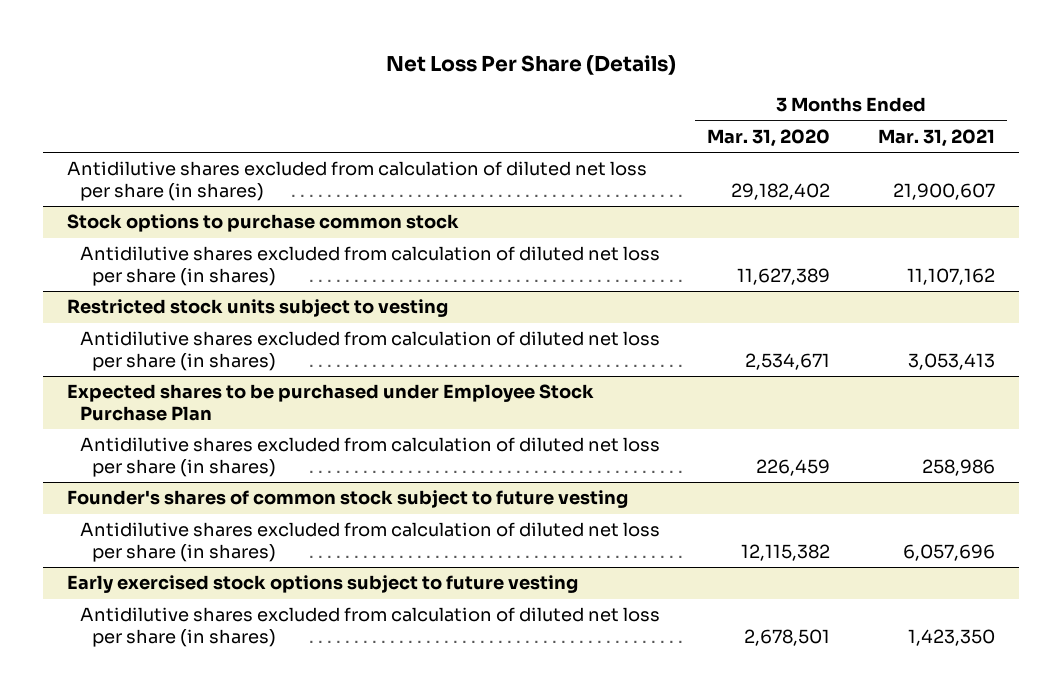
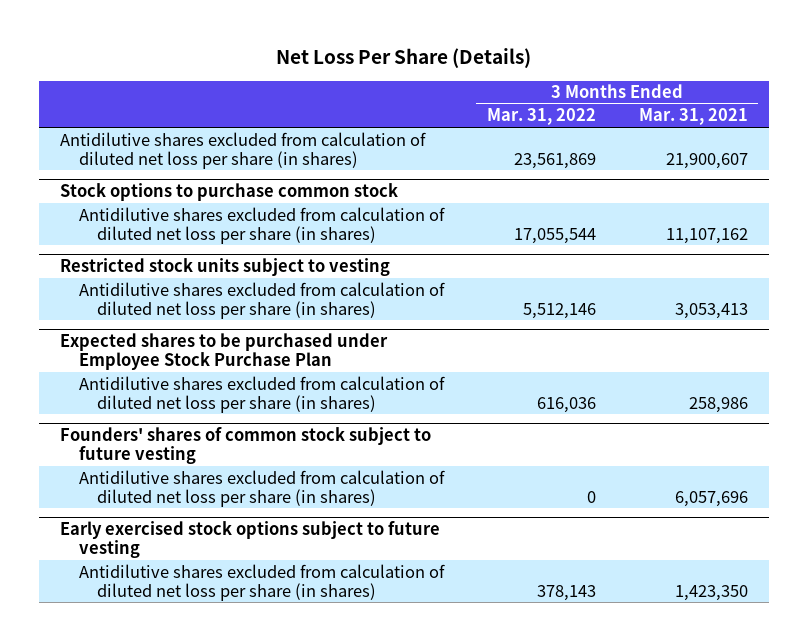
[707,128,831,147] Mar. 31, 2020 -> none
none -> [486,108,596,126] Mar. 31, 2022
[66,490,628,509] Founder's shares of common stock subject to future vesting -> [60,427,432,465] Founders' shares of common stock subject to future vesting

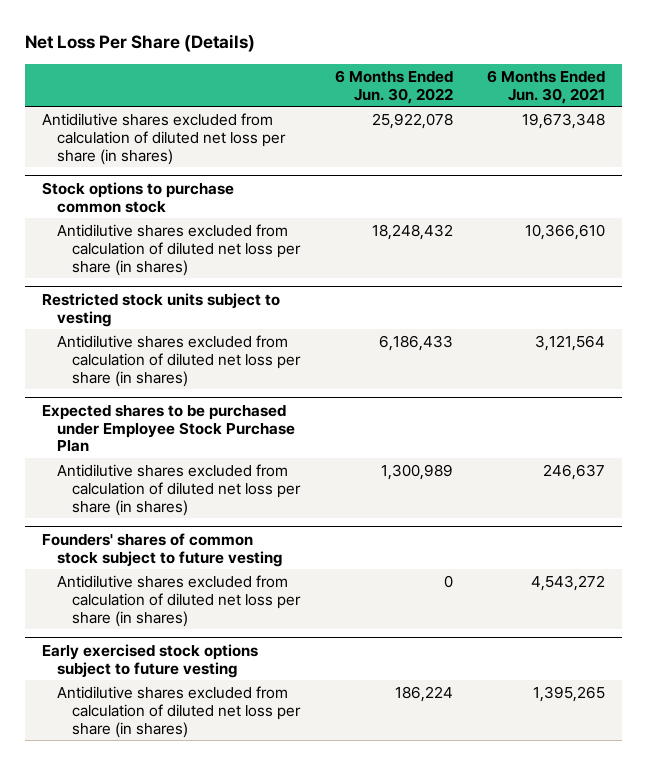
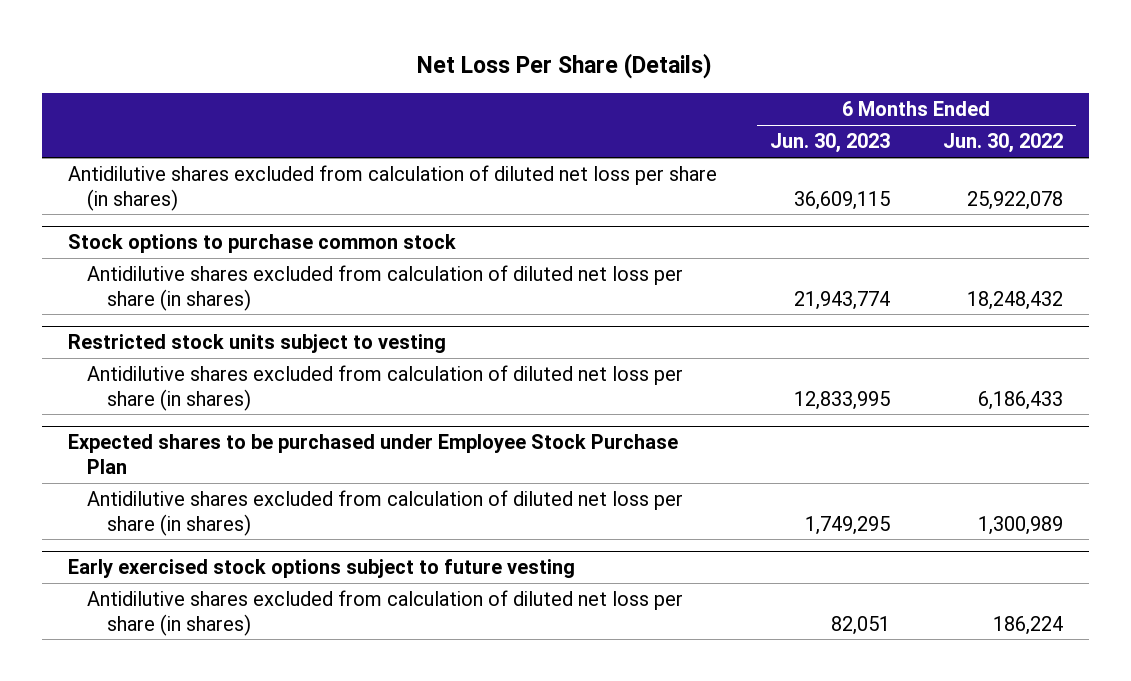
[486,69,605,104] 6 Months Ended Jun. 30, 2021 -> none
none -> [769,133,890,154] Jun. 30, 2023
[41,532,283,567] Founders' shares of common stock subject to future vesting -> none
[57,574,302,627] Antidilutive shares excluded from calculation of diluted net loss per share (in shares) -> none

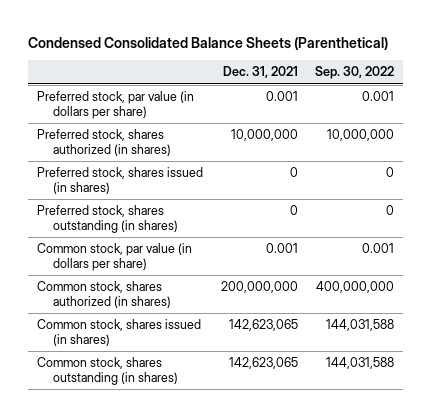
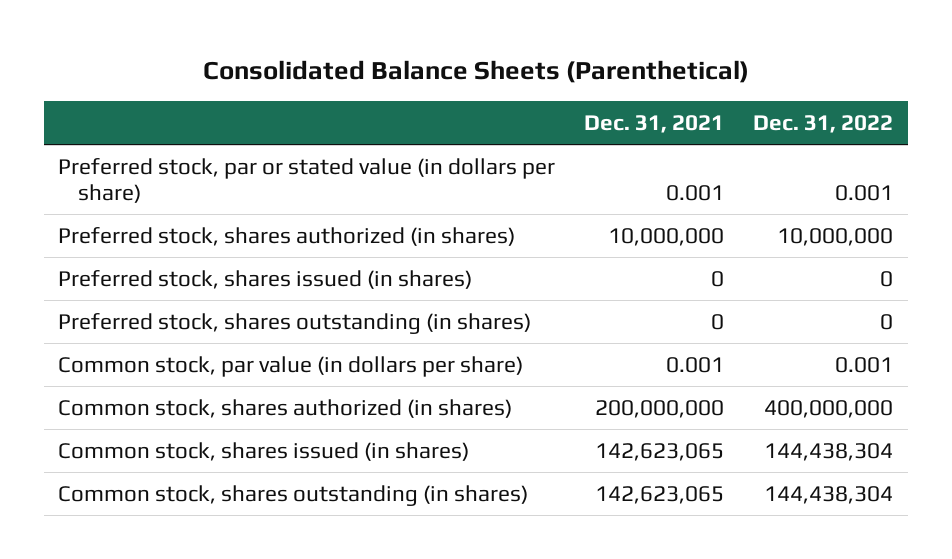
[28,36,389,50] Condensed Consolidated Balance Sheets (Parenthetical) -> [202,59,749,83] Consolidated Balance Sheets (Parenthetical)
[315,66,395,80] Sep. 30, 2022 -> none
none -> [753,114,894,133] Dec. 31, 2022
[37,91,195,119] Preferred stock, par value (in dollars per share) -> [58,157,556,204] Preferred stock, par or stated value (in dollars per share)

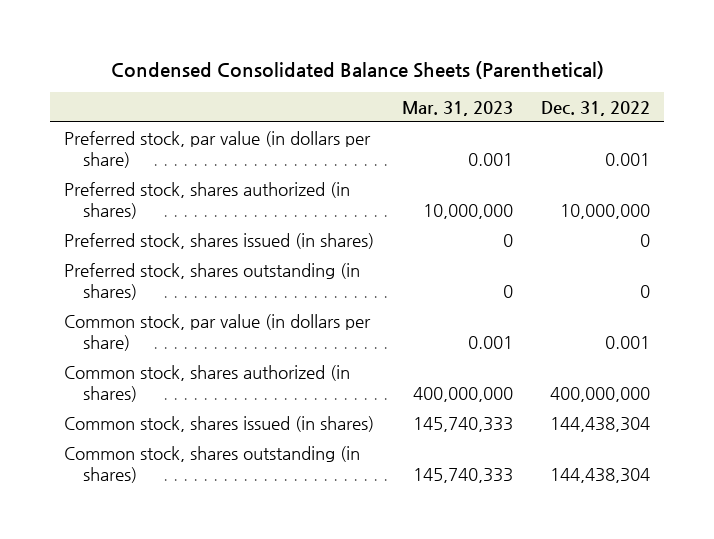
[202,59,749,83] Consolidated Balance Sheets (Parenthetical) -> [111,60,605,79] Condensed Consolidated Balance Sheets (Parenthetical)
[584,114,725,133] Dec. 31, 2021 -> none
none -> [402,100,514,116] Mar. 31, 2023
[58,157,556,204] Preferred stock, par or stated value (in dollars per share) -> [63,130,371,168] Preferred stock, par value (in dollars per share)

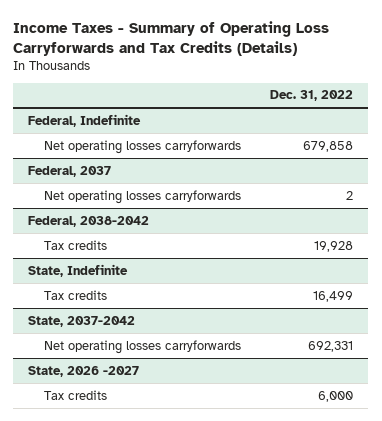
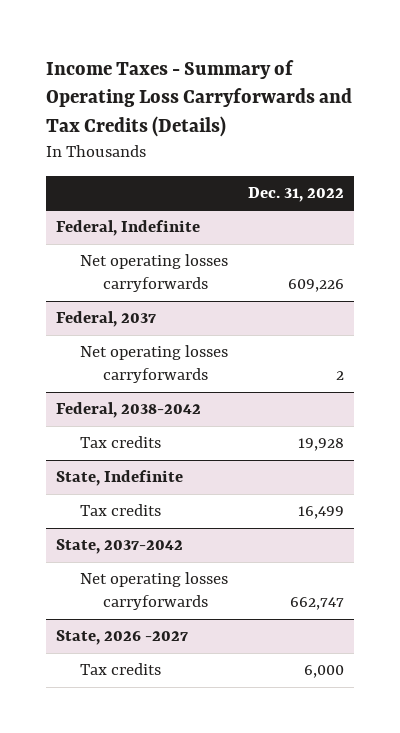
[303,140,354,152] 679,858 -> [287,279,344,293] 609,226
[308,340,354,352] 692,331 -> [289,597,344,611] 662,747

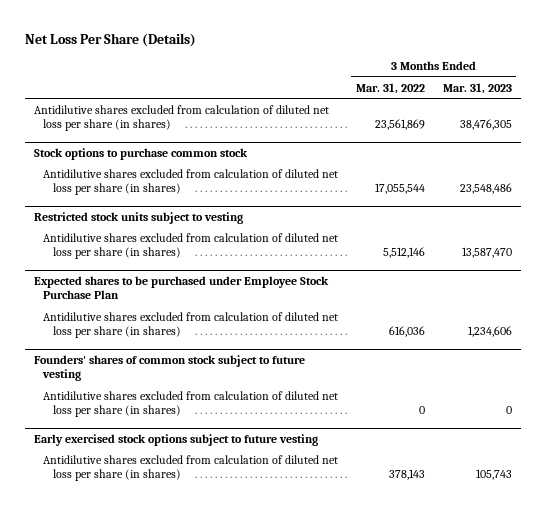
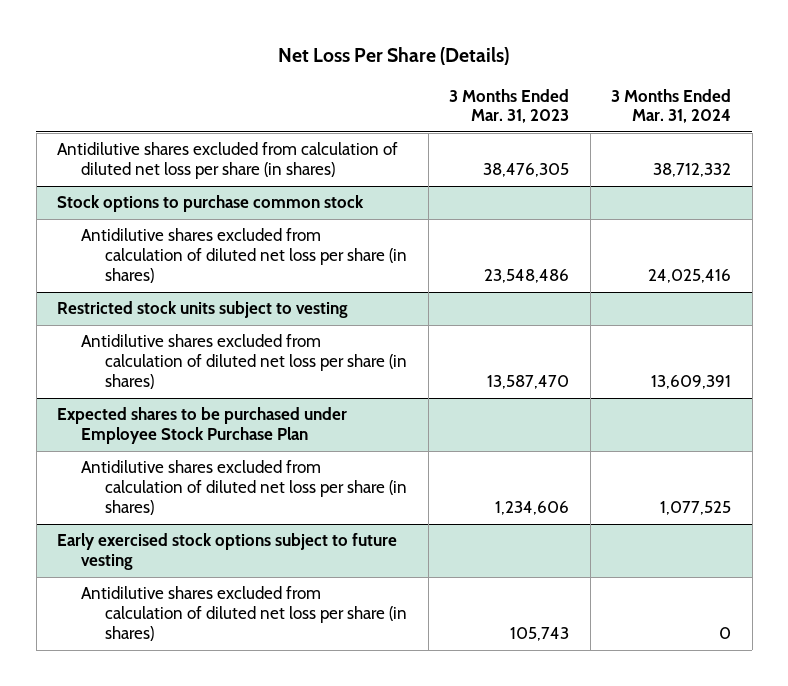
[355,82,425,94] Mar. 31, 2022 -> none
none -> [611,88,732,124] 3 Months Ended Mar. 31, 2024
[33,354,305,382] Founders' shares of common stock subject to future vesting -> none
[43,390,339,418] Antidilutive shares excluded from calculation of diluted net loss per share (in shares) -> none

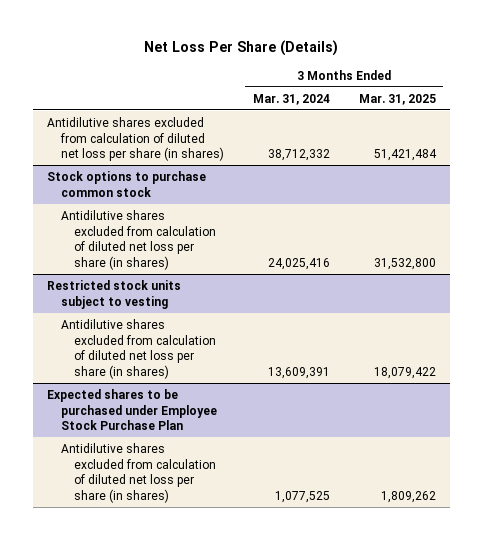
[449,88,570,124] 3 Months Ended Mar. 31, 2023 -> none
none -> [358,93,436,105] Mar. 31, 2025
[57,533,398,571] Early exercised stock options subject to future vesting -> none
[81,586,408,642] Antidilutive shares excluded from calculation of diluted net loss per share (in shares) -> none

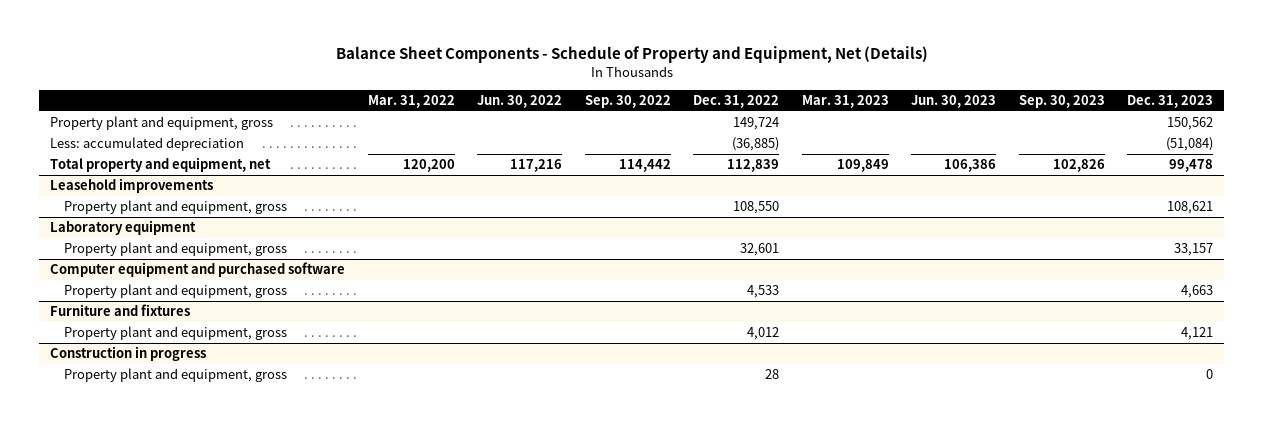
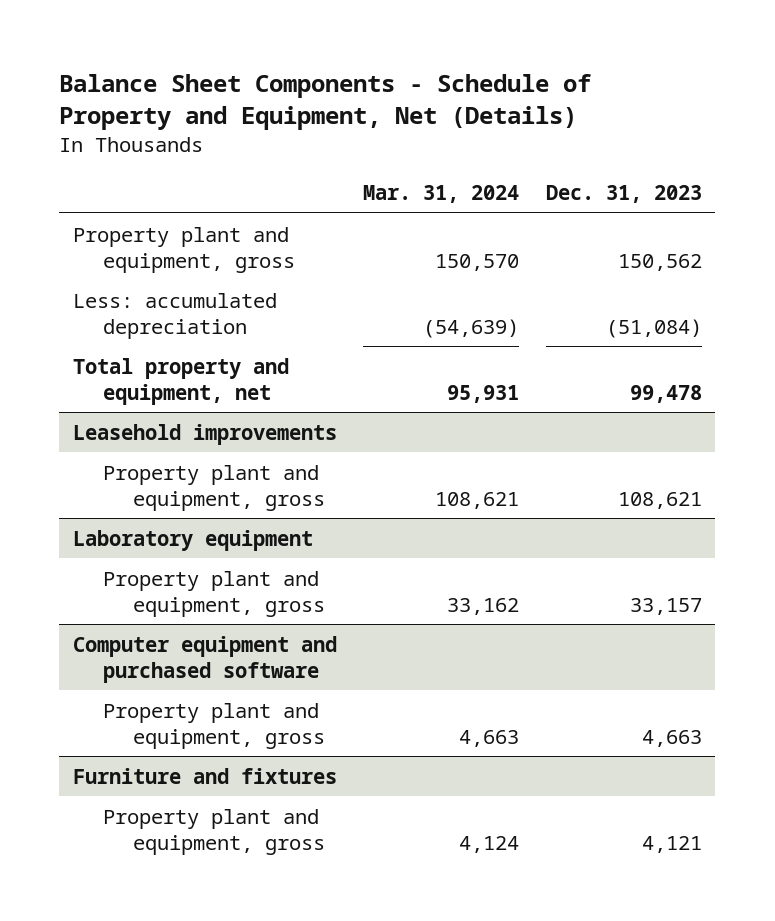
[367,94,455,108] Mar. 31, 2022 -> none
[477,94,563,108] Jun. 30, 2022 -> none
[584,94,671,108] Sep. 30, 2022 -> none
[693,94,780,108] Dec. 31, 2022 -> none
[801,94,889,108] Mar. 31, 2023 -> none
[911,94,997,108] Jun. 30, 2023 -> none
[1018,94,1105,108] Sep. 30, 2023 -> none
none -> [363,184,520,203] Mar. 31, 2024
[50,346,207,362] Construction in progress -> none
[63,368,287,383] Property plant and equipment, gross -> none

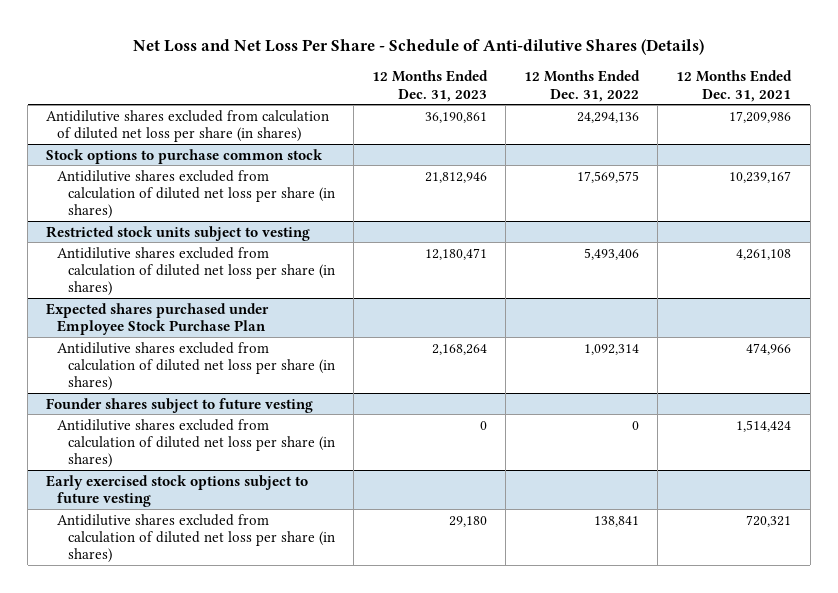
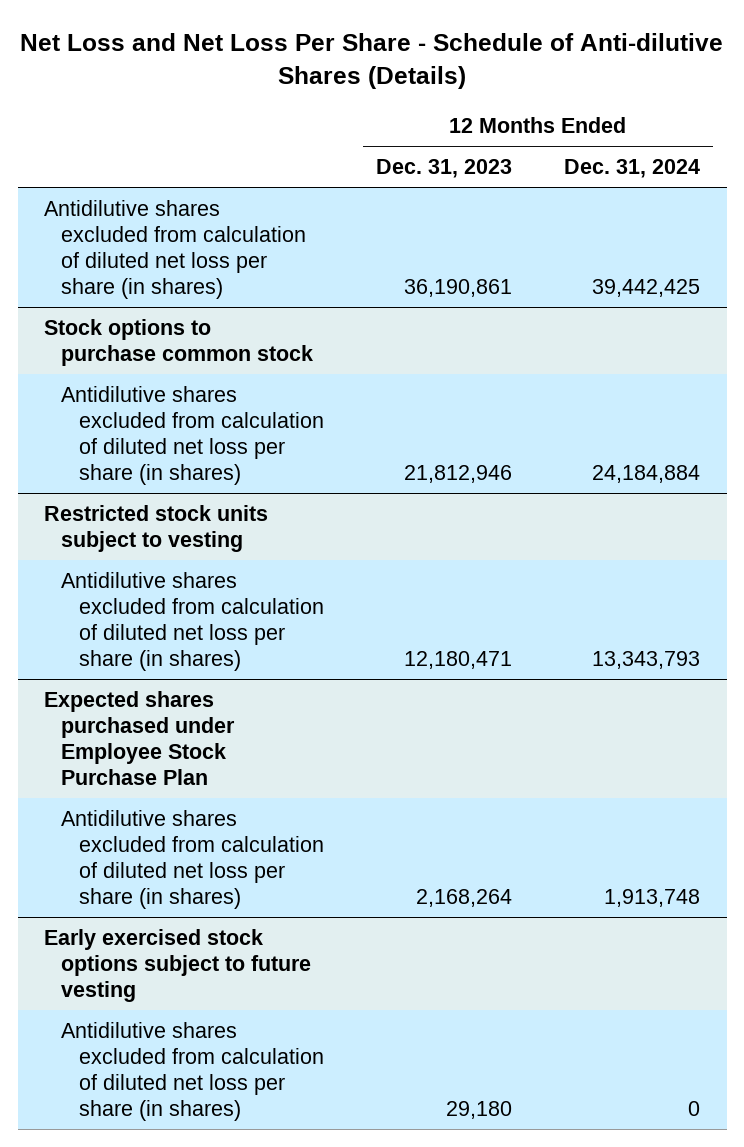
[524,70,641,102] 12 Months Ended Dec. 31, 2022 -> none
[676,70,793,102] 12 Months Ended Dec. 31, 2021 -> none
none -> [564,159,701,179] Dec. 31, 2024
[46,397,314,413] Founder shares subject to future vesting -> none
[56,418,335,468] Antidilutive shares excluded from calculation of diluted net loss per share (in shares) -> none

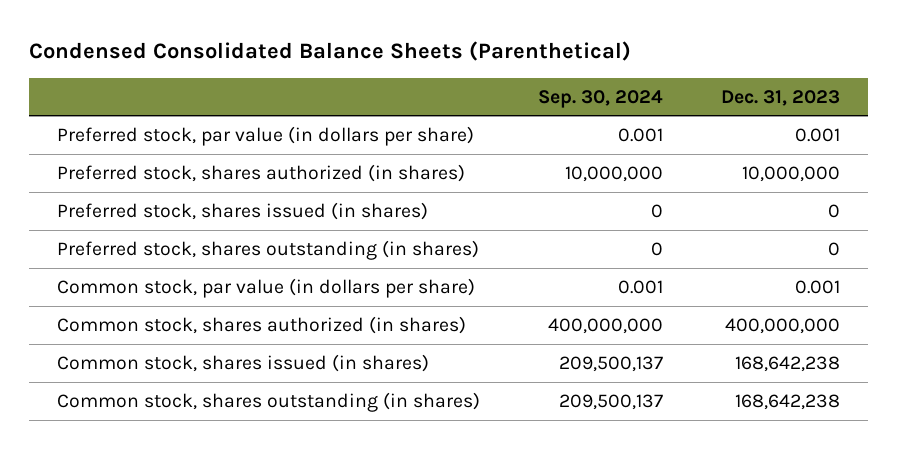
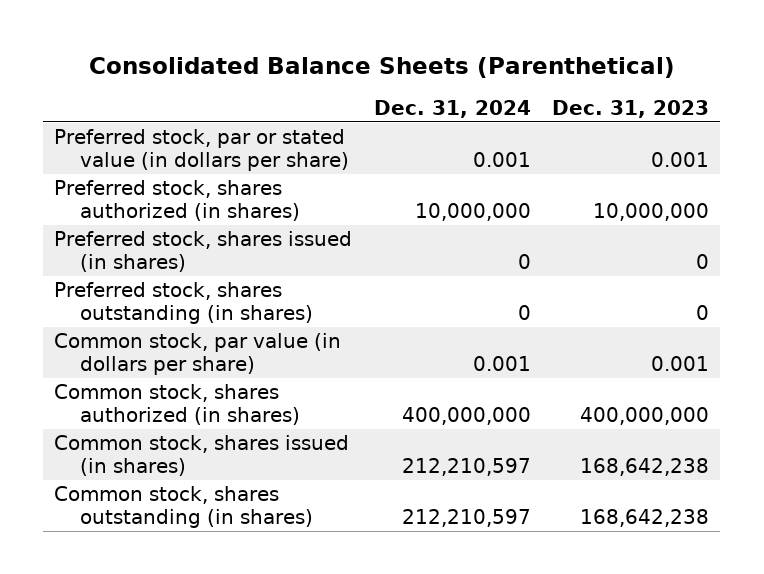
[28,41,631,62] Condensed Consolidated Balance Sheets (Parenthetical) -> [88,57,675,79] Consolidated Balance Sheets (Parenthetical)
[537,89,663,108] Sep. 30, 2024 -> none
none -> [373,100,531,119] Dec. 31, 2024
[57,125,475,146] Preferred stock, par value (in dollars per share) -> [54,129,349,172] Preferred stock, par or stated value (in dollars per share)

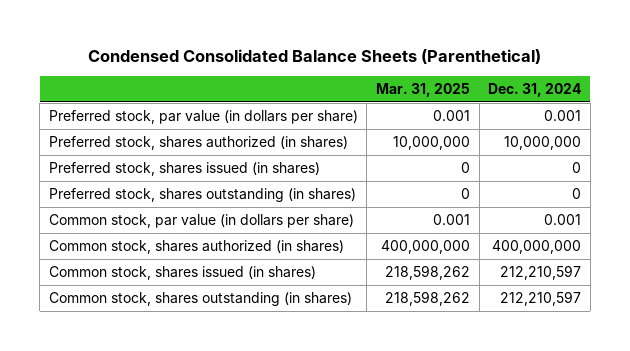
[88,57,675,79] Consolidated Balance Sheets (Parenthetical) -> [88,48,542,64] Condensed Consolidated Balance Sheets (Parenthetical)
[552,100,710,119] Dec. 31, 2023 -> none
none -> [376,83,471,98] Mar. 31, 2025
[54,129,349,172] Preferred stock, par or stated value (in dollars per share) -> [48,110,358,125] Preferred stock, par value (in dollars per share)

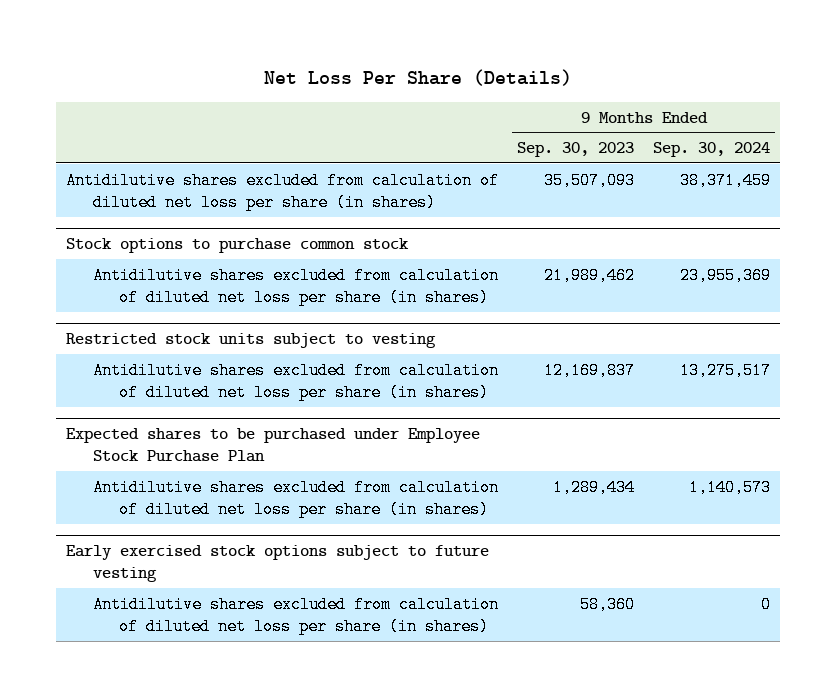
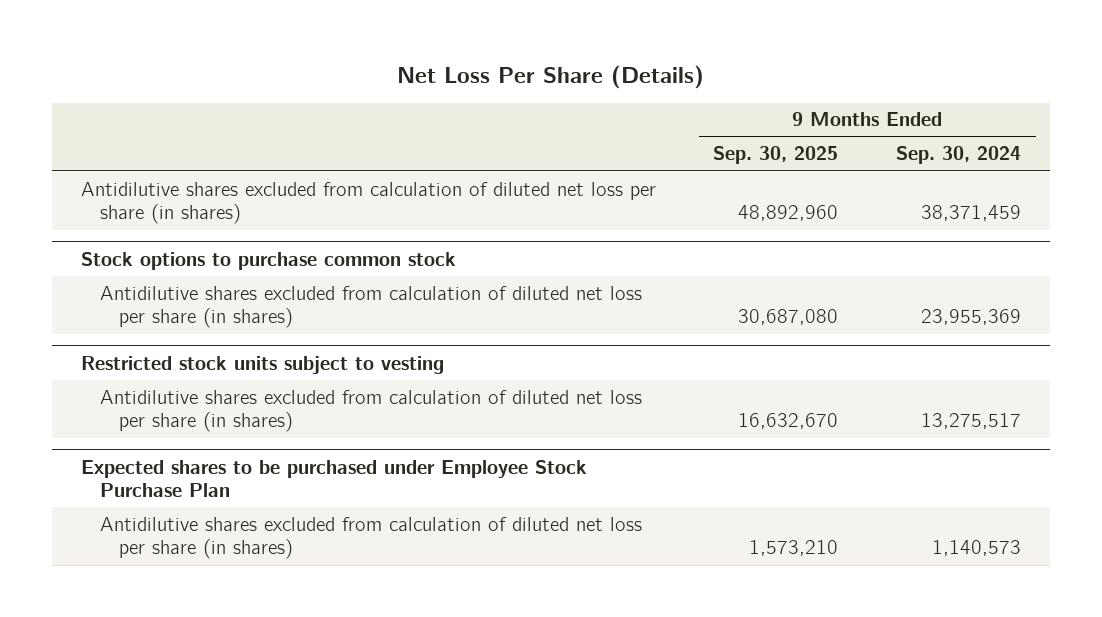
[516,142,634,158] Sep. 30, 2023 -> none
none -> [713,146,839,165] Sep. 30, 2025
[65,544,489,583] Early exercised stock options subject to future vesting -> none
[92,595,499,636] Antidilutive shares excluded from calculation of diluted net loss per share (in shares) -> none

